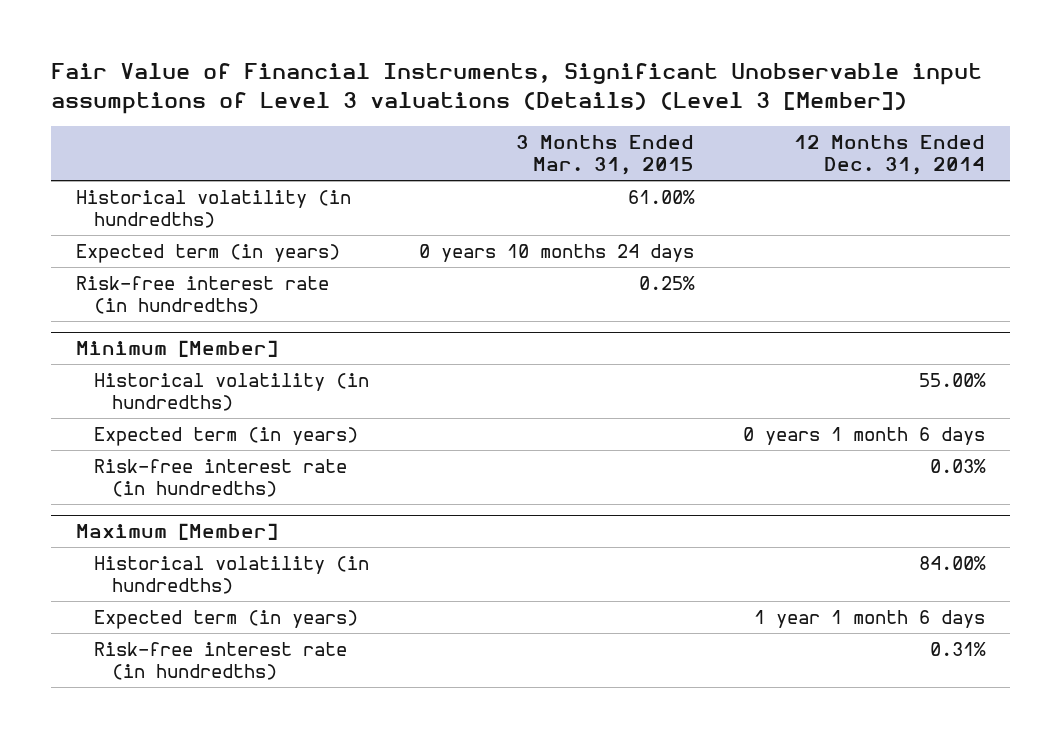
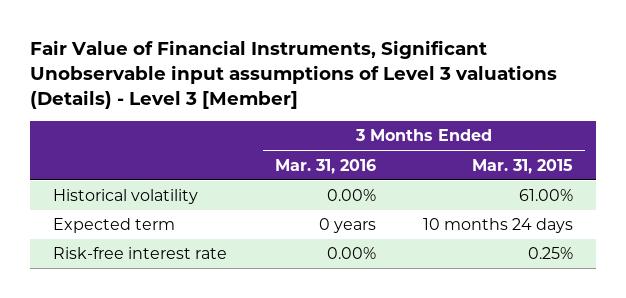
[50,63,982,114] Fair Value of Financial Instruments, Significant Unobservable input assumptions of Level 3 valuations (Details) (Level 3 [Member]) -> [29,39,557,110] Fair Value of Financial Instruments, Significant Unobservable input assumptions of Level 3 valuations (Details) - Level 3 [Member]
[794,134,986,175] 12 Months Ended Dec. 31, 2014 -> none
none -> [274,158,376,174] Mar. 31, 2016
[75,340,278,358] Minimum [Member] -> none
[93,372,369,412] Historical volatility (in hundredths) -> none
[93,426,358,446] Expected term (in years) -> none
[93,458,347,498] Risk-free interest rate (in hundredths) -> none
[75,523,278,541] Maximum [Member] -> none
[93,555,369,595] Historical volatility (in hundredths) -> none
[93,609,358,629] Expected term (in years) -> none
[93,641,347,681] Risk-free interest rate (in hundredths) -> none
[75,189,351,229] Historical volatility (in hundredths) -> [53,189,199,205] Historical volatility
[75,243,340,263] Expected term (in years) -> [53,218,176,234] Expected term
[418,243,694,262] 0 years 10 months 24 days -> [422,218,573,234] 10 months 24 days
[75,275,329,315] Risk-free interest rate (in hundredths) -> [53,247,228,260] Risk-free interest rate

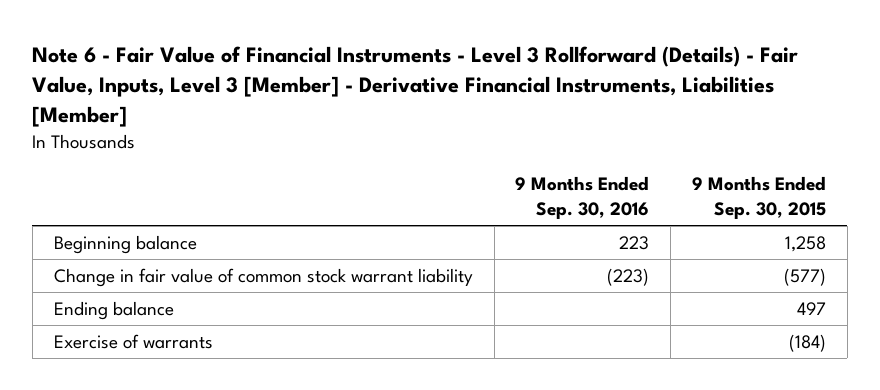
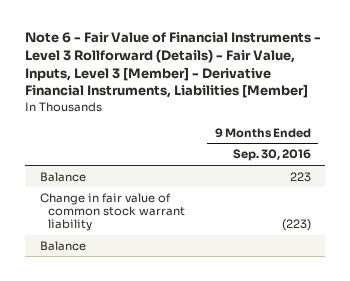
[691,176,826,219] 9 Months Ended Sep. 30, 2015 -> none
[53,234,197,254] Beginning balance -> [39,171,86,182] Balance
[53,333,213,349] Exercise of warrants -> none
[53,300,174,320] Ending balance -> [39,240,86,251] Balance

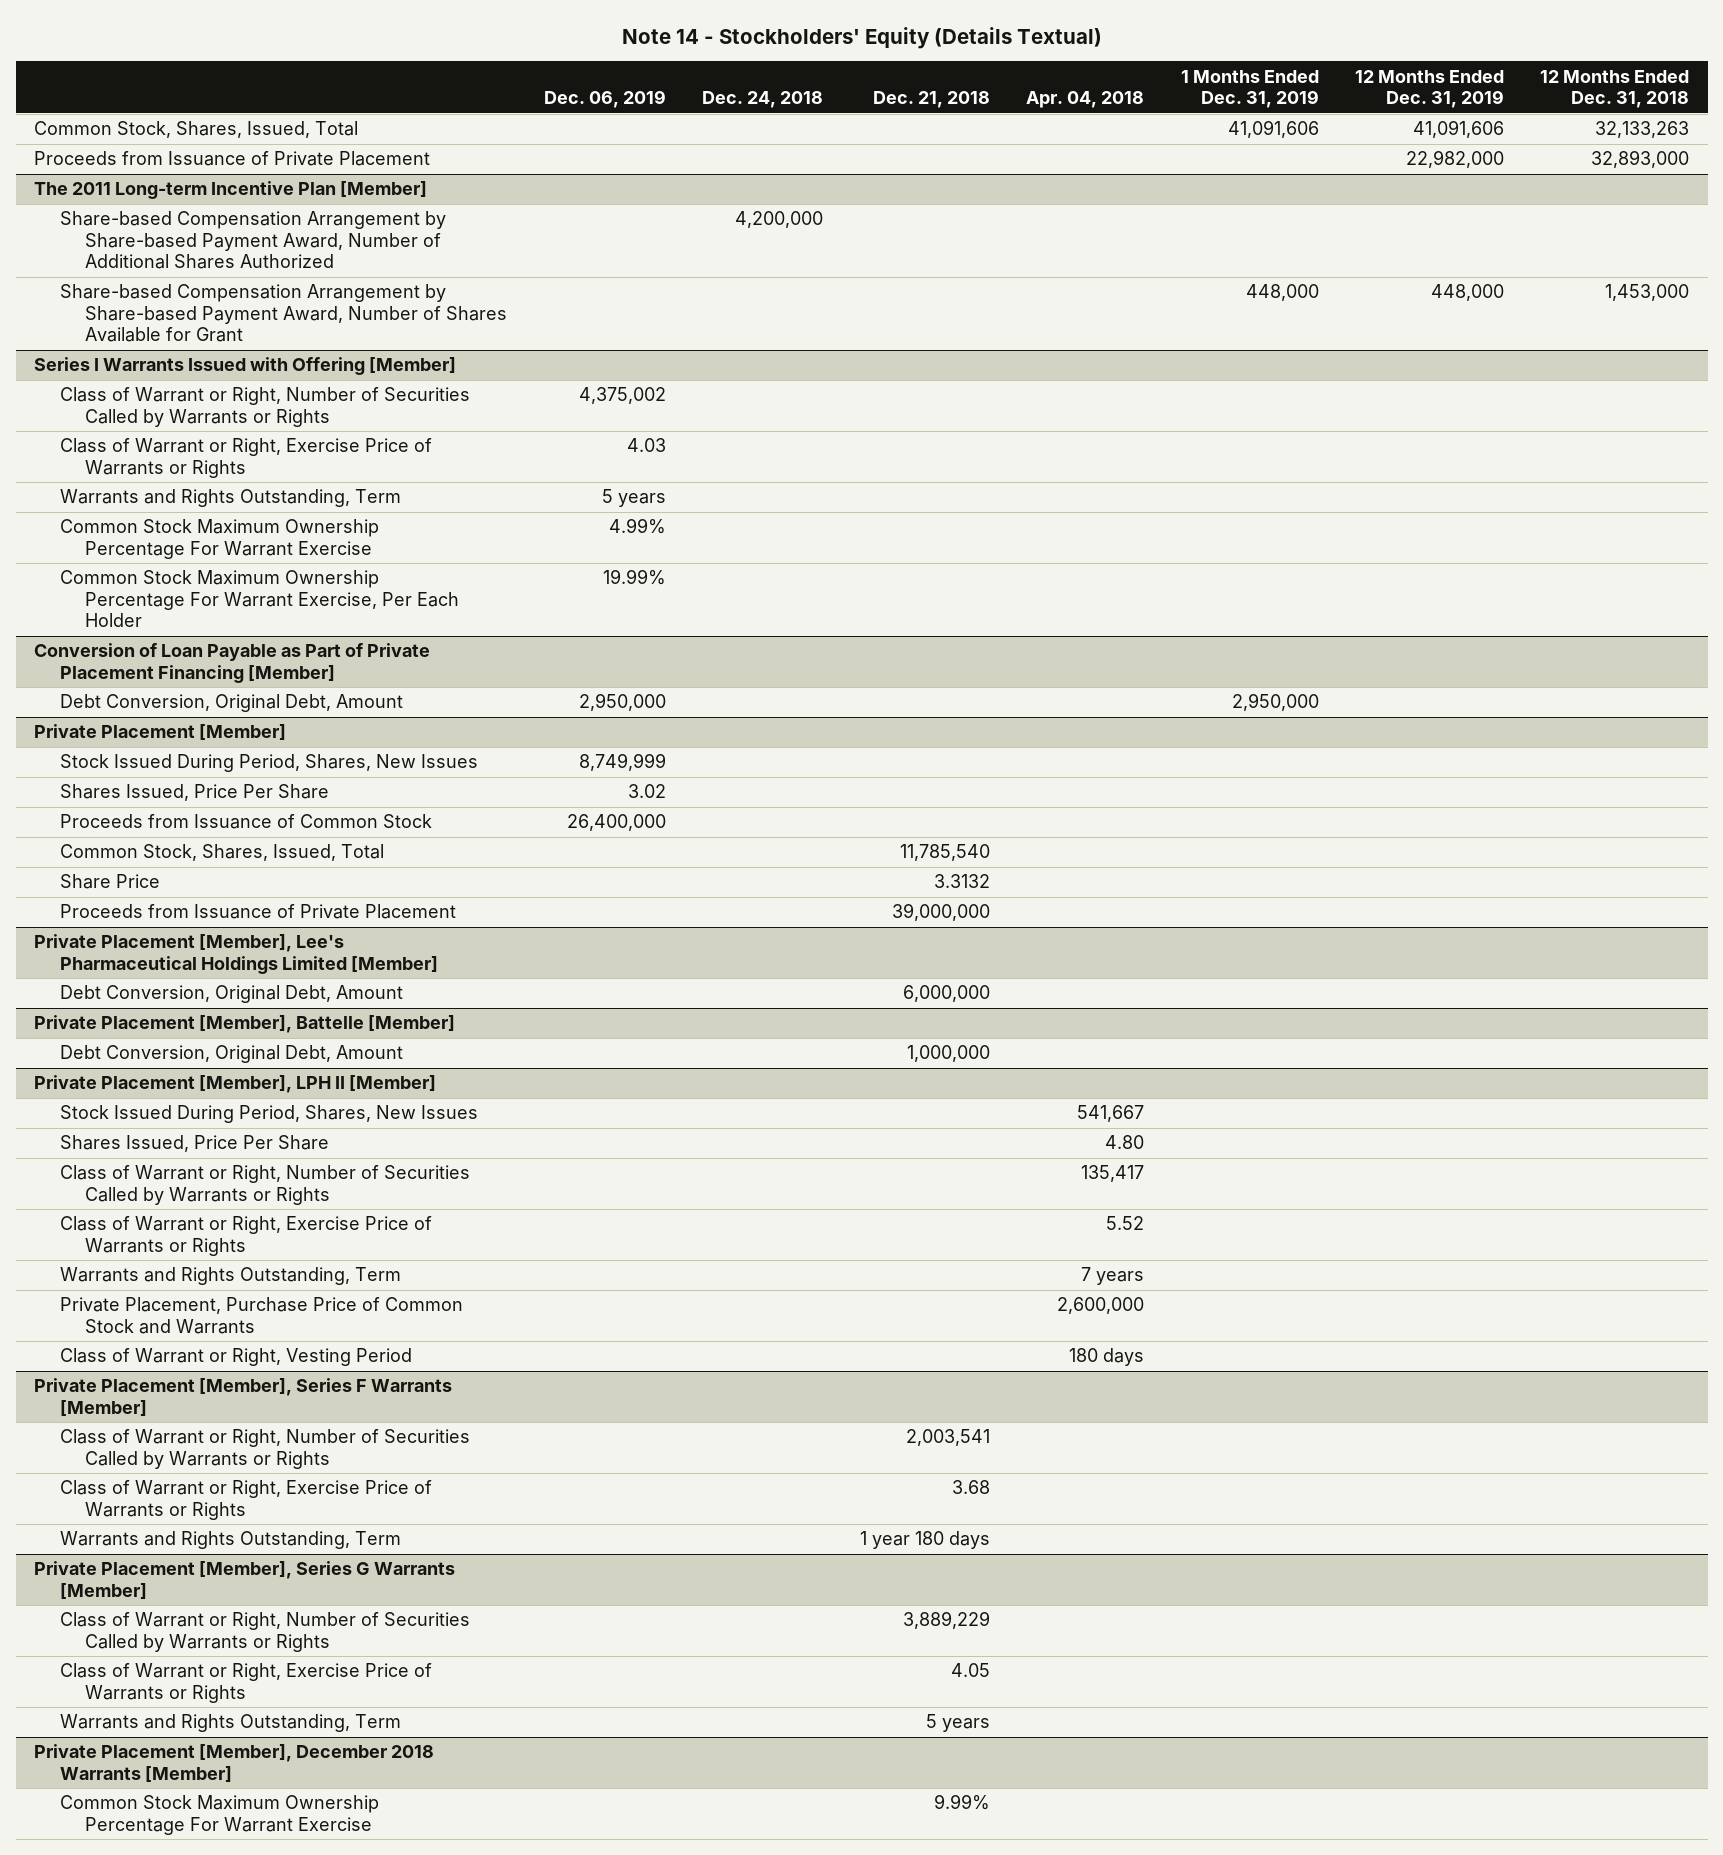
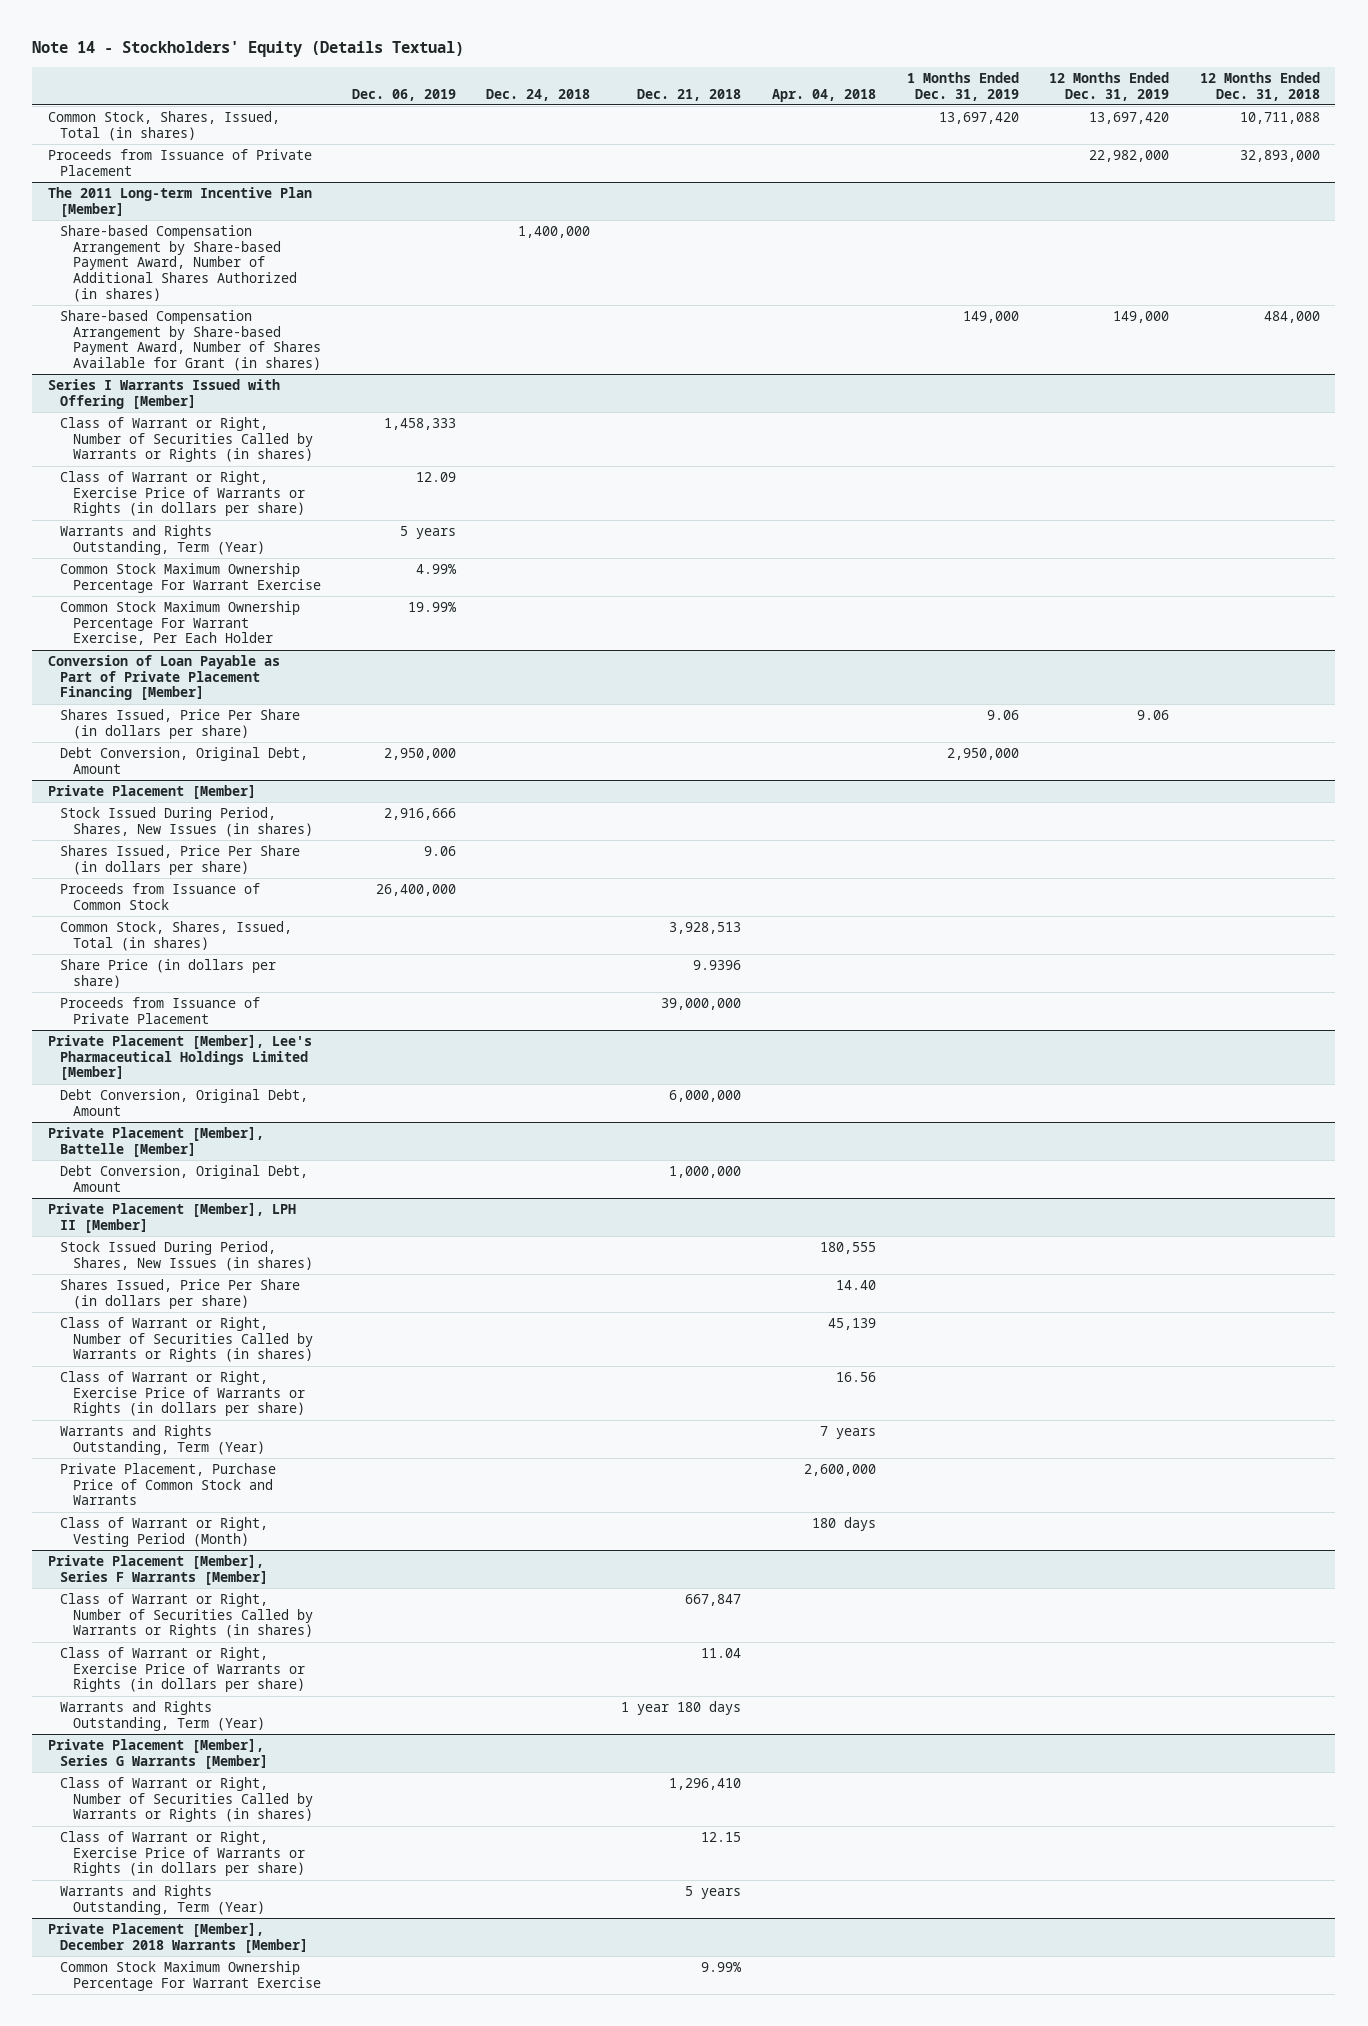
[34,121,359,139] Common Stock, Shares, Issued, Total -> [47,110,280,141] Common Stock, Shares, Issued, Total (in shares)
[1227,120,1319,139] 41,091,606 -> [938,111,1019,124] 13,697,420
[1412,120,1504,139] 41,091,606 -> [1089,111,1170,124] 13,697,420
[1595,121,1690,139] 32,133,263 -> [1240,111,1321,124] 10,711,088
[59,211,446,270] Share-based Compensation Arrangement by Share-based Payment Award, Number of Additional Shares Authorized -> [60,224,297,302] Share-based Compensation Arrangement by Share-based Payment Award, Number of Additional Shares Authorized (in shares)
[735,211,824,229] 4,200,000 -> [518,225,591,238] 1,400,000
[59,284,508,343] Share-based Compensation Arrangement by Share-based Payment Award, Number of Shares Available for Grant -> [60,309,321,372] Share-based Compensation Arrangement by Share-based Payment Award, Number of Shares Available for Grant (in shares)
[1245,284,1319,302] 448,000 -> [962,310,1019,323] 149,000
[1430,284,1504,302] 448,000 -> [1113,310,1170,323] 149,000
[1605,284,1690,302] 1,453,000 -> [1264,310,1321,323] 484,000
[59,387,470,427] Class of Warrant or Right, Number of Securities Called by Warrants or Rights -> [60,416,313,463] Class of Warrant or Right, Number of Securities Called by Warrants or Rights (in shares)
[578,387,666,405] 4,375,002 -> [383,417,456,430] 1,458,333
[59,438,432,478] Class of Warrant or Right, Exercise Price of Warrants or Rights -> [60,470,305,517] Class of Warrant or Right, Exercise Price of Warrants or Rights (in dollars per share)
[626,438,666,453] 4.03 -> [415,471,456,482] 12.09
[59,489,401,508] Warrants and Rights Outstanding, Term -> [60,524,265,555] Warrants and Rights Outstanding, Term (Year)
none -> [60,708,301,739] Shares Issued, Price Per Share (in dollars per share)
[59,754,478,773] Stock Issued During Period, Shares, New Issues -> [60,806,313,837] Stock Issued During Period, Shares, New Issues (in shares)
[578,753,666,772] 8,749,999 -> [383,807,456,820] 2,916,666
[59,784,329,802] Shares Issued, Price Per Share -> [60,844,301,875] Shares Issued, Price Per Share (in dollars per share)
[627,784,666,799] 3.02 -> [423,845,456,856] 9.06
[59,844,384,862] Common Stock, Shares, Issued, Total -> [60,920,293,951] Common Stock, Shares, Issued, Total (in shares)
[899,844,990,862] 11,785,540 -> [669,921,742,934] 3,928,513
[59,874,160,890] Share Price -> [60,958,277,988] Share Price (in dollars per share)
[933,874,990,889] 3.3132 -> [693,959,742,970] 9.9396
[59,1105,478,1124] Stock Issued During Period, Shares, New Issues -> [60,1240,313,1271] Stock Issued During Period, Shares, New Issues (in shares)
[1077,1105,1145,1123] 541,667 -> [819,1241,876,1254] 180,555
[59,1135,329,1153] Shares Issued, Price Per Share -> [60,1278,301,1309] Shares Issued, Price Per Share (in dollars per share)
[1105,1135,1145,1150] 4.80 -> [835,1279,876,1290] 14.40
[59,1165,470,1205] Class of Warrant or Right, Number of Securities Called by Warrants or Rights -> [60,1316,313,1363] Class of Warrant or Right, Number of Securities Called by Warrants or Rights (in shares)
[1081,1165,1145,1183] 135,417 -> [827,1317,876,1330] 45,139
[59,1216,432,1256] Class of Warrant or Right, Exercise Price of Warrants or Rights -> [60,1370,305,1417] Class of Warrant or Right, Exercise Price of Warrants or Rights (in dollars per share)
[1106,1216,1145,1231] 5.52 -> [835,1371,876,1382] 16.56
[59,1267,401,1286] Warrants and Rights Outstanding, Term -> [60,1424,265,1455] Warrants and Rights Outstanding, Term (Year)
[59,1348,412,1367] Class of Warrant or Right, Vesting Period -> [60,1516,269,1547] Class of Warrant or Right, Vesting Period (Month)
[59,1429,470,1469] Class of Warrant or Right, Number of Securities Called by Warrants or Rights -> [60,1592,313,1639] Class of Warrant or Right, Number of Securities Called by Warrants or Rights (in shares)
[905,1429,990,1447] 2,003,541 -> [685,1593,742,1606] 667,847
[59,1480,432,1520] Class of Warrant or Right, Exercise Price of Warrants or Rights -> [60,1646,305,1693] Class of Warrant or Right, Exercise Price of Warrants or Rights (in dollars per share)
[951,1480,990,1495] 3.68 -> [701,1647,742,1658] 11.04
[59,1531,401,1550] Warrants and Rights Outstanding, Term -> [60,1700,265,1731] Warrants and Rights Outstanding, Term (Year)
[59,1612,470,1652] Class of Warrant or Right, Number of Securities Called by Warrants or Rights -> [60,1776,313,1823] Class of Warrant or Right, Number of Securities Called by Warrants or Rights (in shares)
[902,1611,990,1630] 3,889,229 -> [669,1777,742,1790] 1,296,410
[59,1663,432,1703] Class of Warrant or Right, Exercise Price of Warrants or Rights -> [60,1830,305,1877] Class of Warrant or Right, Exercise Price of Warrants or Rights (in dollars per share)
[950,1663,990,1678] 4.05 -> [701,1831,742,1842] 12.15
[59,1714,401,1733] Warrants and Rights Outstanding, Term -> [60,1884,265,1915] Warrants and Rights Outstanding, Term (Year)

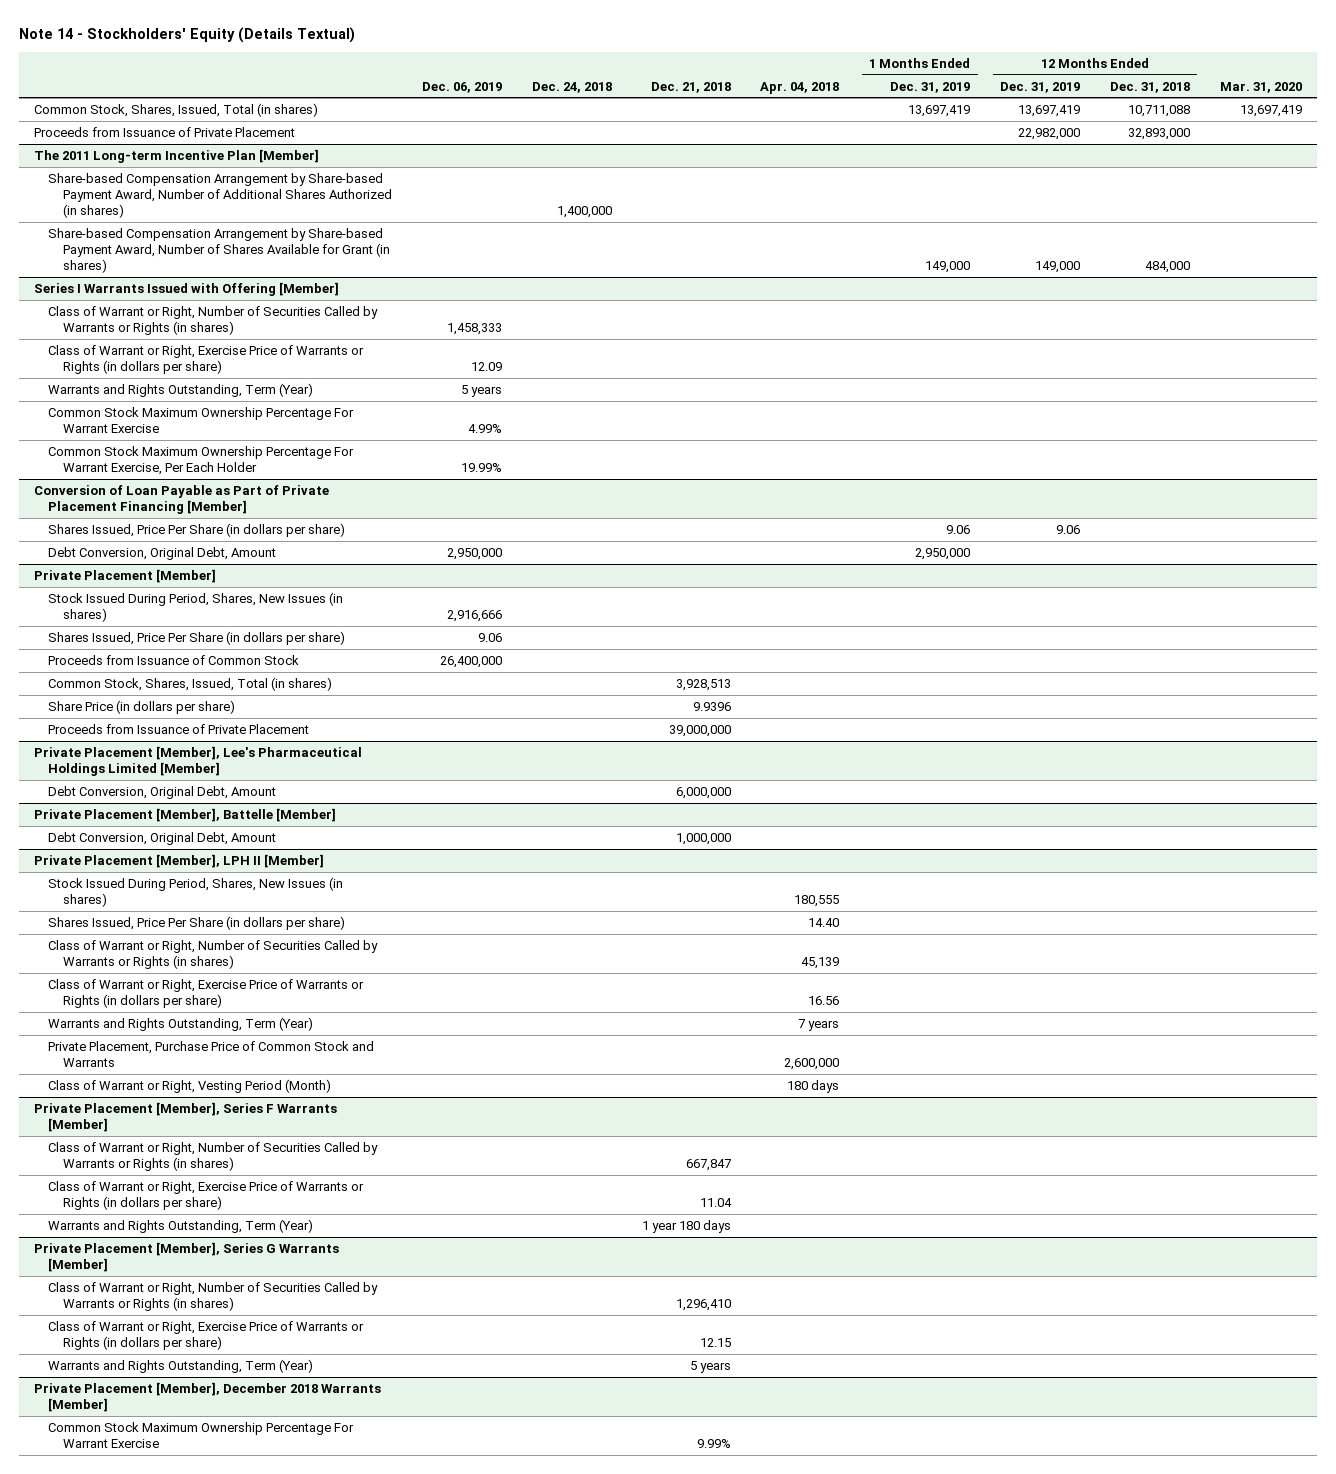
none -> [1219,81,1302,93] Mar. 31, 2020
[938,111,1019,124] 13,697,420 -> [908,105,971,118] 13,697,419
[1089,111,1170,124] 13,697,420 -> [1018,105,1081,118] 13,697,419

